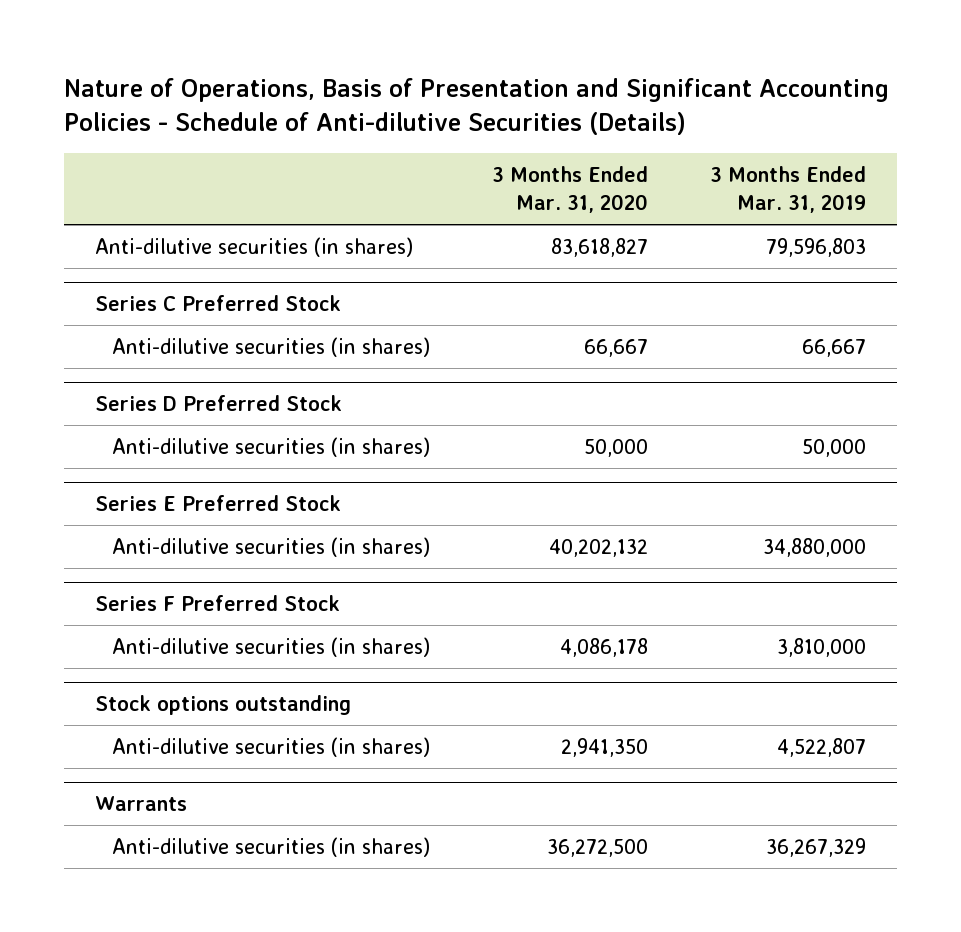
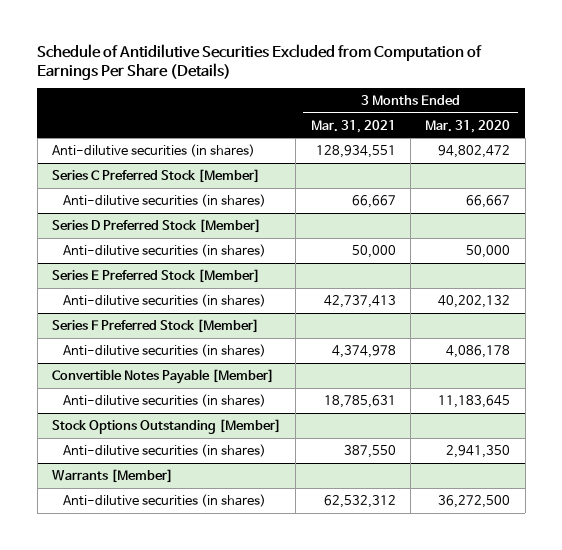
[63,78,889,136] Nature of Operations, Basis of Presentation and Significant Accounting Policies - Schedule of Anti-dilutive Securities (Details) -> [37,43,483,80] Schedule of Antidilutive Securities Excluded from Computation of Earnings Per Share (Details)
[709,166,866,214] 3 Months Ended Mar. 31, 2019 -> none
none -> [310,119,396,133] Mar. 31, 2021
[550,238,648,258] 83,618,827 -> [438,144,511,158] 94,802,472
[94,295,341,312] Series C Preferred Stock -> [52,168,261,183] Series C Preferred Stock [Member]
[94,395,342,412] Series D Preferred Stock -> [52,218,262,233] Series D Preferred Stock [Member]
[94,495,341,512] Series E Preferred Stock -> [52,268,261,283] Series E Preferred Stock [Member]
[94,595,340,612] Series F Preferred Stock -> [52,318,260,333] Series F Preferred Stock [Member]
none -> [52,368,275,384] Convertible Notes Payable [Member]
none -> [63,393,267,407] Anti-dilutive securities (in shares)
[94,695,351,716] Stock options outstanding -> [52,418,282,434] Stock Options Outstanding [Member]
[94,796,187,812] Warrants -> [52,468,174,483] Warrants [Member]

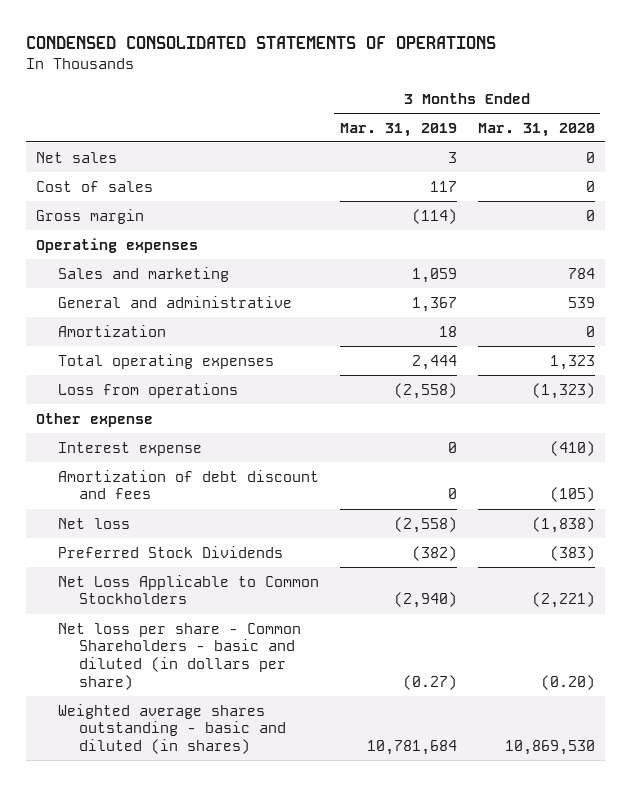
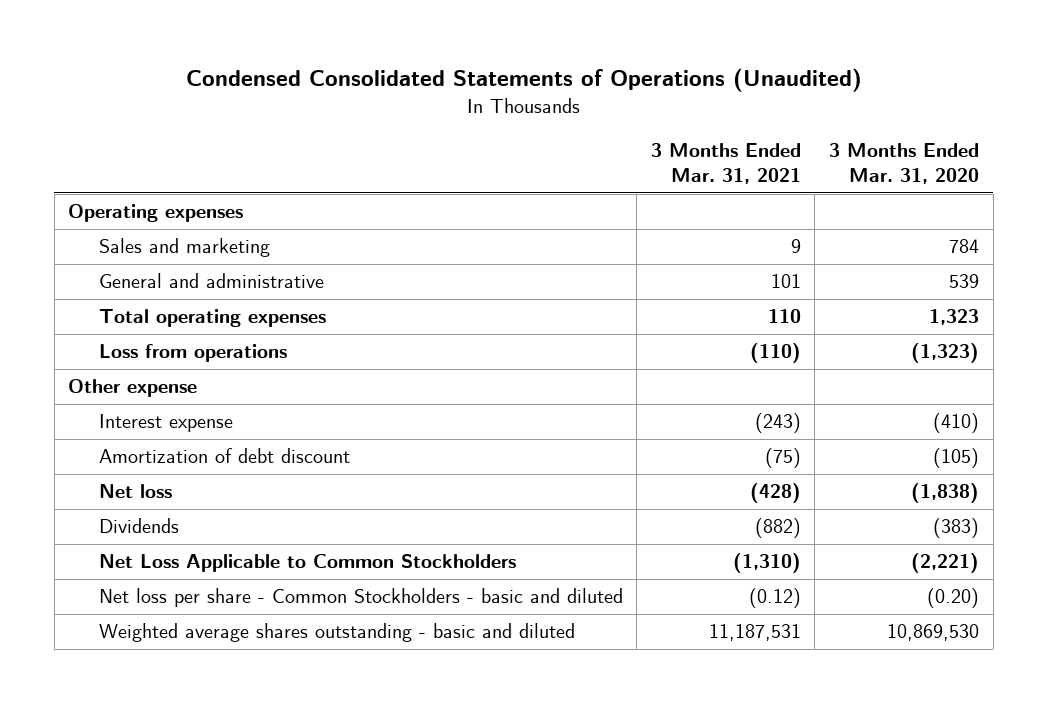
[25,36,496,50] CONDENSED CONSOLIDATED STATEMENTS OF OPERATIONS -> [185,67,862,92] Condensed Consolidated Statements of Operations (Unaudited)
[339,122,457,137] Mar. 31, 2019 -> none
none -> [650,143,801,185] 3 Months Ended Mar. 31, 2021
[36,151,118,163] Net sales -> none
[36,180,154,192] Cost of sales -> none
[36,208,145,224] Gross margin -> none
[57,324,166,337] Amortization -> none
[57,469,319,500] Amortization of debt discount and fees -> [98,448,350,464] Amortization of debt discount
[57,545,283,558] Preferred Stock Dividends -> [98,518,179,534] Dividends
[57,622,301,691] Net loss per share - Common Shareholders - basic and diluted (in dollars per share) -> [98,588,623,608] Net loss per share - Common Stockholders - basic and diluted
[57,703,286,755] Weighted average shares outstanding - basic and diluted (in shares) -> [98,623,575,643] Weighted average shares outstanding - basic and diluted

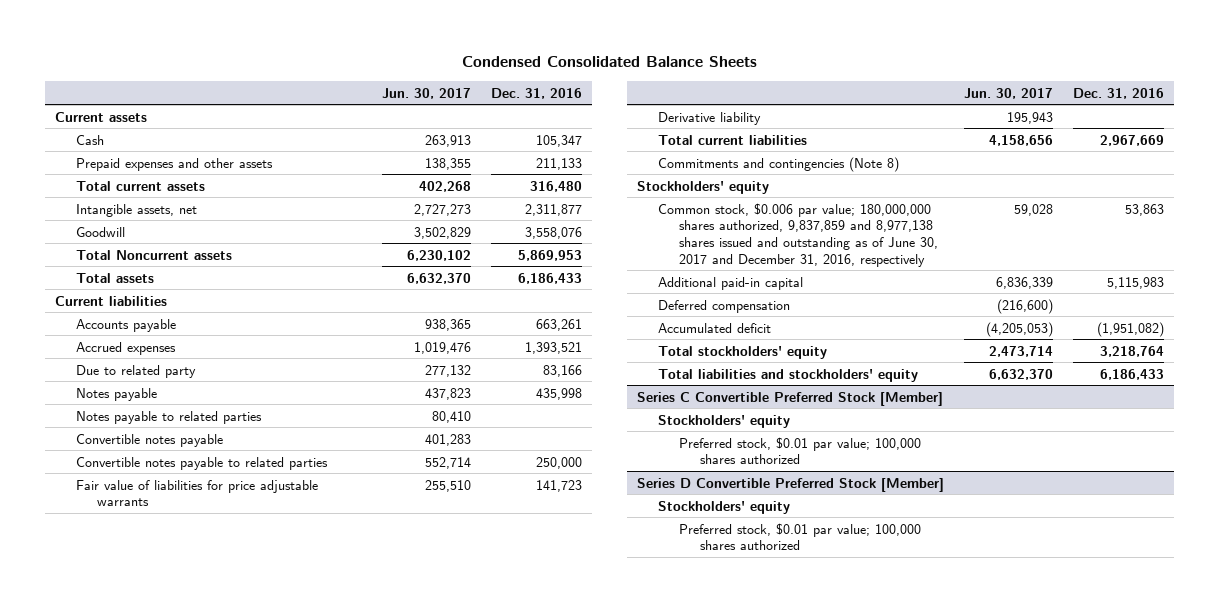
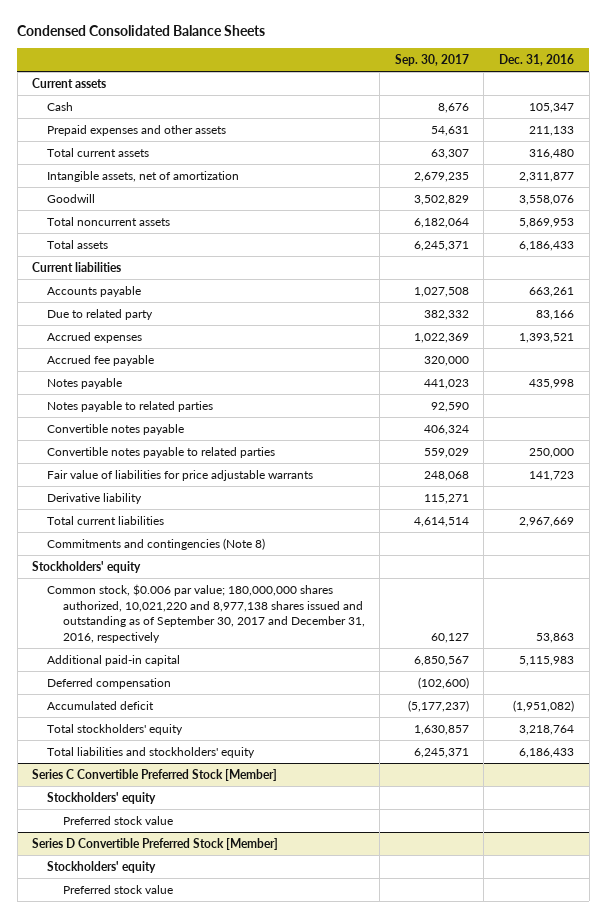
[381,87,471,99] Jun. 30, 2017 -> none
none -> [394,54,469,67] Sep. 30, 2017
[75,203,197,217] Intangible assets, net -> [47,171,240,183] Intangible assets, net of amortization
[75,249,232,260] Total Noncurrent assets -> [47,217,171,227] Total noncurrent assets
[75,341,176,355] Accrued expenses -> [47,332,143,344] Accrued expenses
none -> [47,355,155,367] Accrued fee payable
[658,202,939,267] Common stock, $0.006 par value; 180,000,000 shares authorized, 9,837,859 and 8,977,138 shares issued and outstanding as of June 30, 2017 and December 31, 2016, respectively -> [47,584,365,643] Common stock, $0.006 par value; 180,000,000 shares authorized, 10,021,220 and 8,977,138 shares issued and outstanding as of September 30, 2017 and December 31, 2016, respectively
[679,436,922,465] Preferred stock, $0.01 par value; 100,000 shares authorized -> [62,816,173,826] Preferred stock value
[679,522,922,551] Preferred stock, $0.01 par value; 100,000 shares authorized -> [62,885,173,895] Preferred stock value

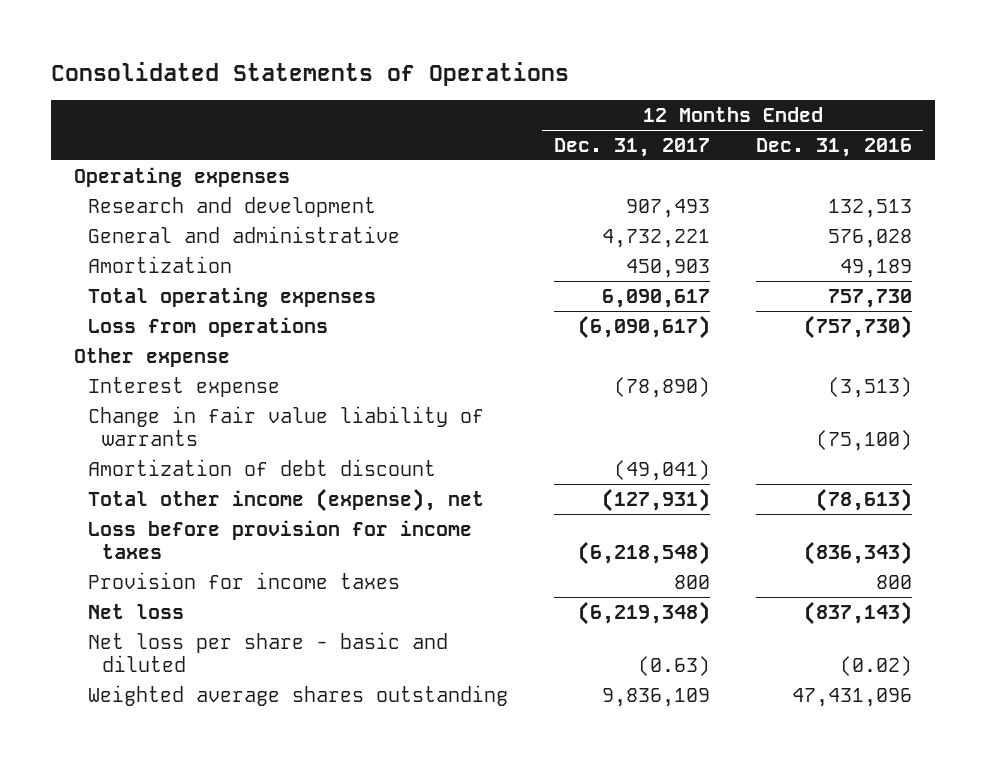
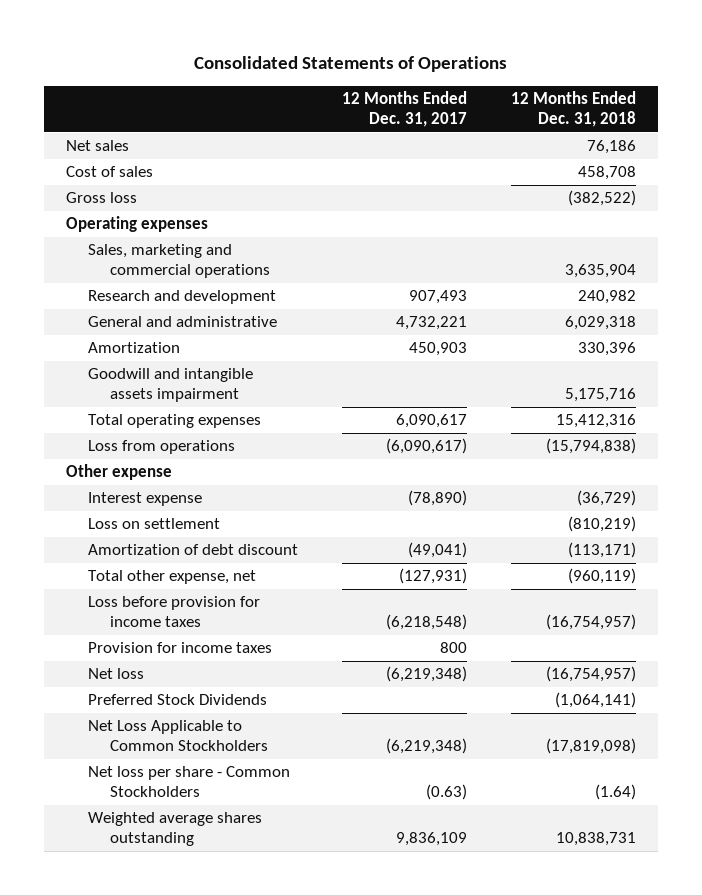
[755,137,912,157] Dec. 31, 2016 -> none
none -> [510,91,636,128] 12 Months Ended Dec. 31, 2018
none -> [65,140,129,152] Net sales
none -> [65,166,153,178] Cost of sales
none -> [65,192,137,204] Gross loss
none -> [88,244,271,279] Sales, marketing and commercial operations
none -> [88,368,254,403] Goodwill and intangible assets impairment
[87,405,484,446] Change in fair value liability of warrants -> none
none -> [88,518,221,530] Loss on settlement
[87,487,484,512] Total other income (expense), net -> [88,570,257,585] Total other expense, net
none -> [88,694,268,706] Preferred Stock Dividends
none -> [88,720,269,752] Net Loss Applicable to Common Stockholders
[87,631,448,672] Net loss per share - basic and diluted -> [88,766,291,798] Net loss per share - Common Stockholders

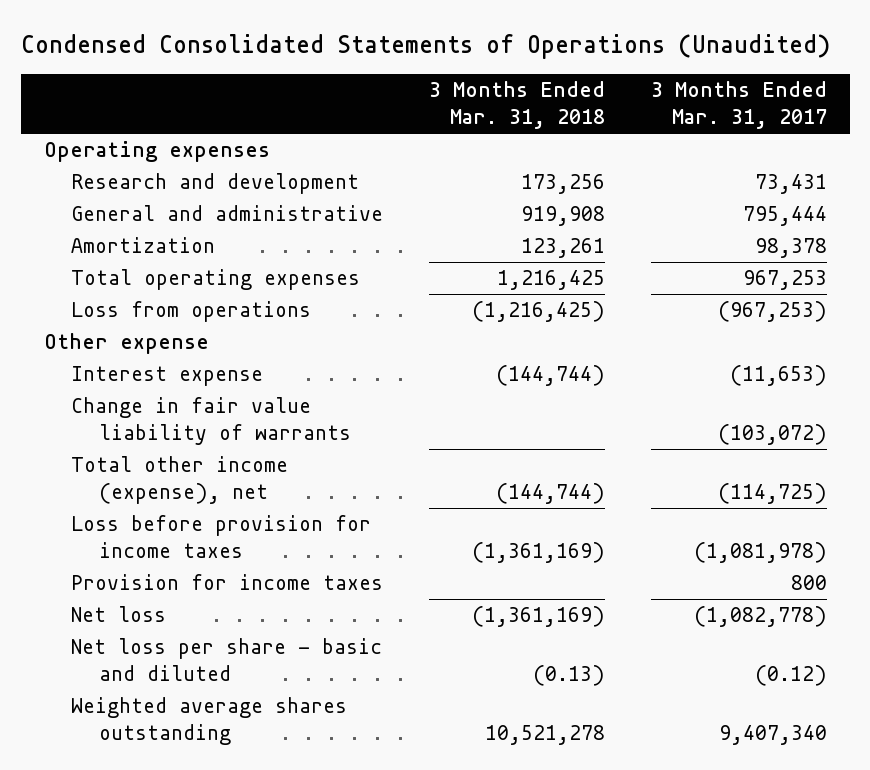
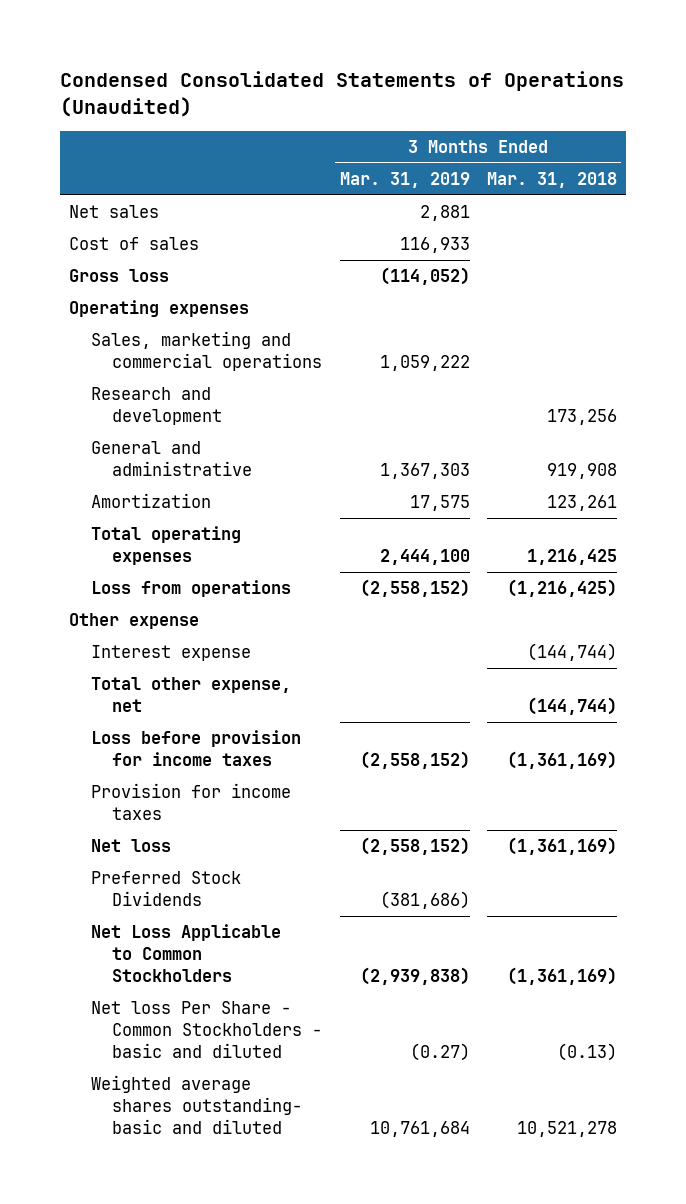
[650,81,827,130] 3 Months Ended Mar. 31, 2017 -> none
none -> [339,171,470,188] Mar. 31, 2019
none -> [68,205,159,219] Net sales
none -> [68,237,199,251] Cost of sales
none -> [68,269,169,283] Gross loss
none -> [90,331,323,372] Sales, marketing and commercial operations
[71,397,351,446] Change in fair value liability of warrants -> none
[71,456,289,505] Total other income (expense), net -> [90,677,291,713] Total other expense, net
none -> [90,871,241,907] Preferred Stock Dividends
none -> [90,924,281,983] Net Loss Applicable to Common Stockholders
[71,638,383,682] Net loss per share - basic and diluted -> [90,1001,323,1059] Net loss Per Share - Common Stockholders - basic and diluted
[71,697,348,746] Weighted average shares outstanding -> [90,1075,303,1135] Weighted average shares outstanding- basic and diluted

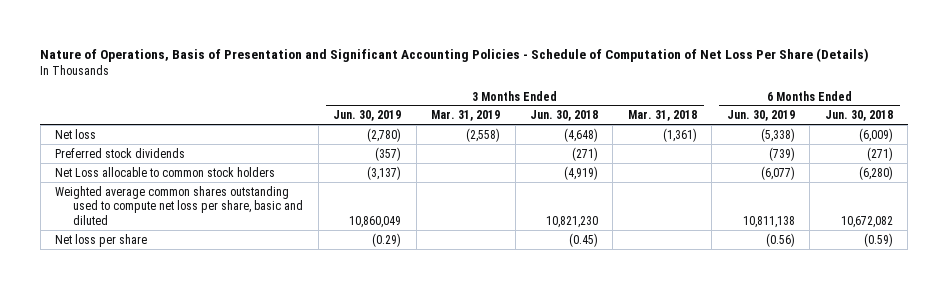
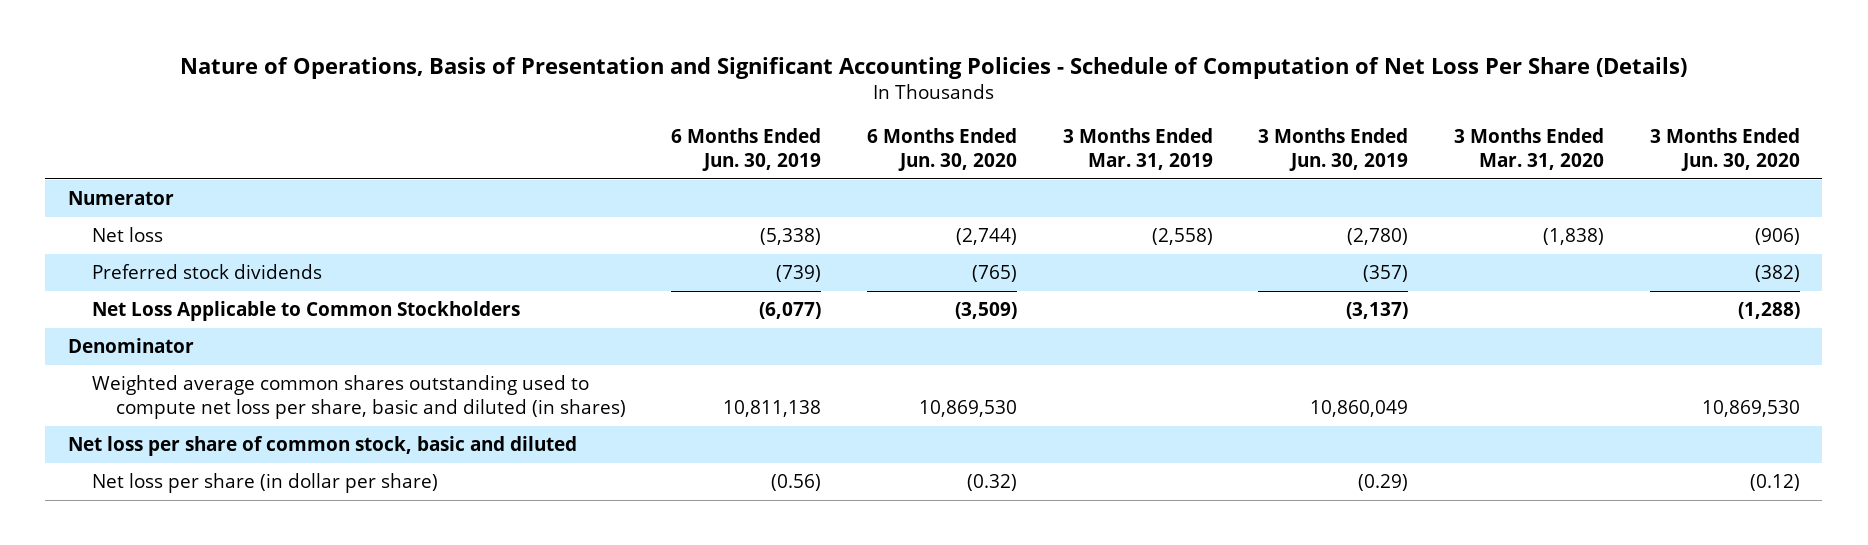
[530,110,599,122] Jun. 30, 2018 -> none
[627,110,697,122] Mar. 31, 2018 -> none
[824,110,893,122] Jun. 30, 2018 -> none
none -> [867,127,1018,171] 6 Months Ended Jun. 30, 2020
none -> [1453,127,1604,170] 3 Months Ended Mar. 31, 2020
none -> [1649,127,1800,171] 3 Months Ended Jun. 30, 2020
none -> [68,191,175,206] Numerator
[55,166,276,177] Net Loss allocable to common stock holders -> [91,301,520,322] Net Loss Applicable to Common Stockholders
none -> [68,338,195,354] Denominator
[55,185,304,226] Weighted average common shares outstanding used to compute net loss per share, basic and diluted -> [91,375,626,420] Weighted average common shares outstanding used to compute net loss per share, basic and diluted (in shares)
none -> [68,436,578,457] Net loss per share of common stock, basic and diluted
[55,233,148,247] Net loss per share -> [91,473,438,494] Net loss per share (in dollar per share)

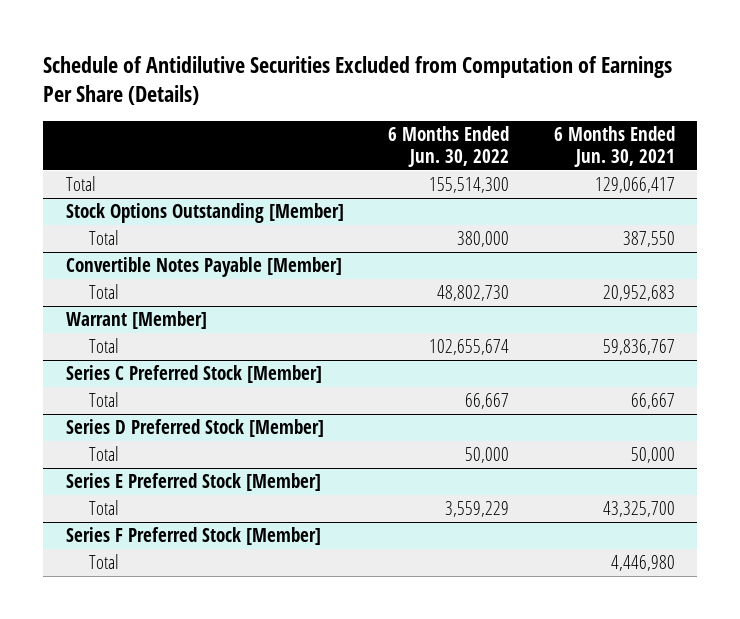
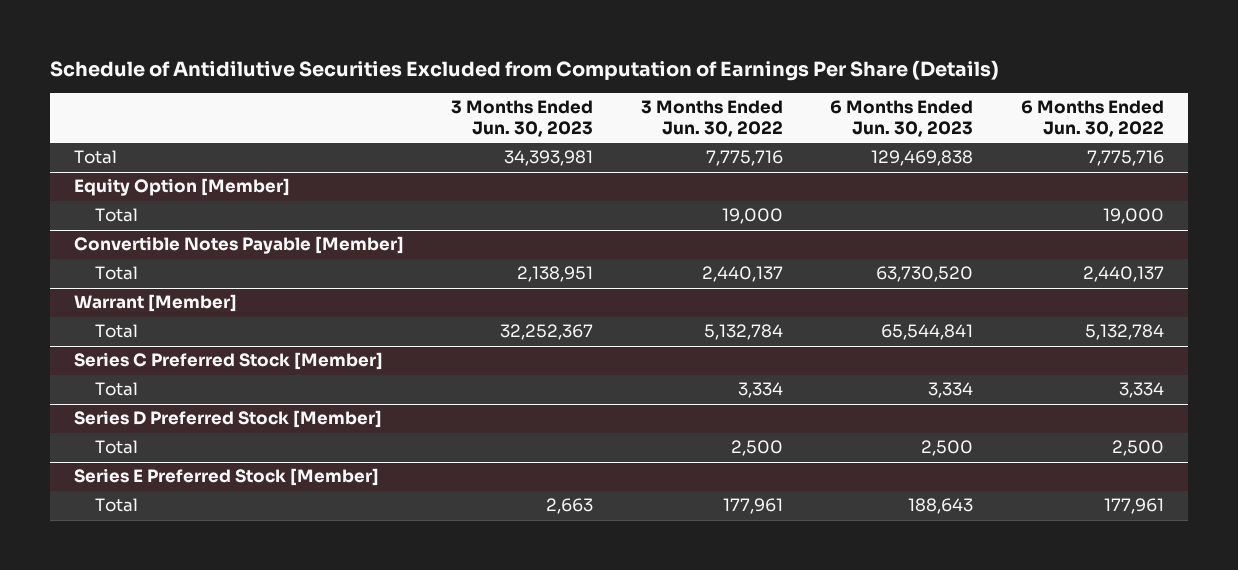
[553,126,675,168] 6 Months Ended Jun. 30, 2021 -> none
none -> [451,100,594,138] 3 Months Ended Jun. 30, 2023
none -> [640,100,783,138] 3 Months Ended Jun. 30, 2022
none -> [830,100,974,138] 6 Months Ended Jun. 30, 2023
[65,203,344,224] Stock Options Outstanding [Member] -> none
[429,177,510,194] 155,514,300 -> [1087,150,1165,167] 7,775,716
none -> [73,178,290,197] Equity Option [Member]
[457,231,510,248] 380,000 -> [1103,208,1165,225] 19,000
[437,285,510,302] 48,802,730 -> [1083,266,1165,283] 2,440,137
[429,339,510,356] 102,655,674 -> [1085,324,1165,341] 5,132,784
[465,393,510,410] 66,667 -> [1119,382,1165,399] 3,334
[465,447,510,464] 50,000 -> [1112,440,1165,457] 2,500
[65,527,321,546] Series F Preferred Stock [Member] -> none
[88,554,119,570] Total -> none
[445,501,510,518] 3,559,229 -> [1104,498,1165,515] 177,961

